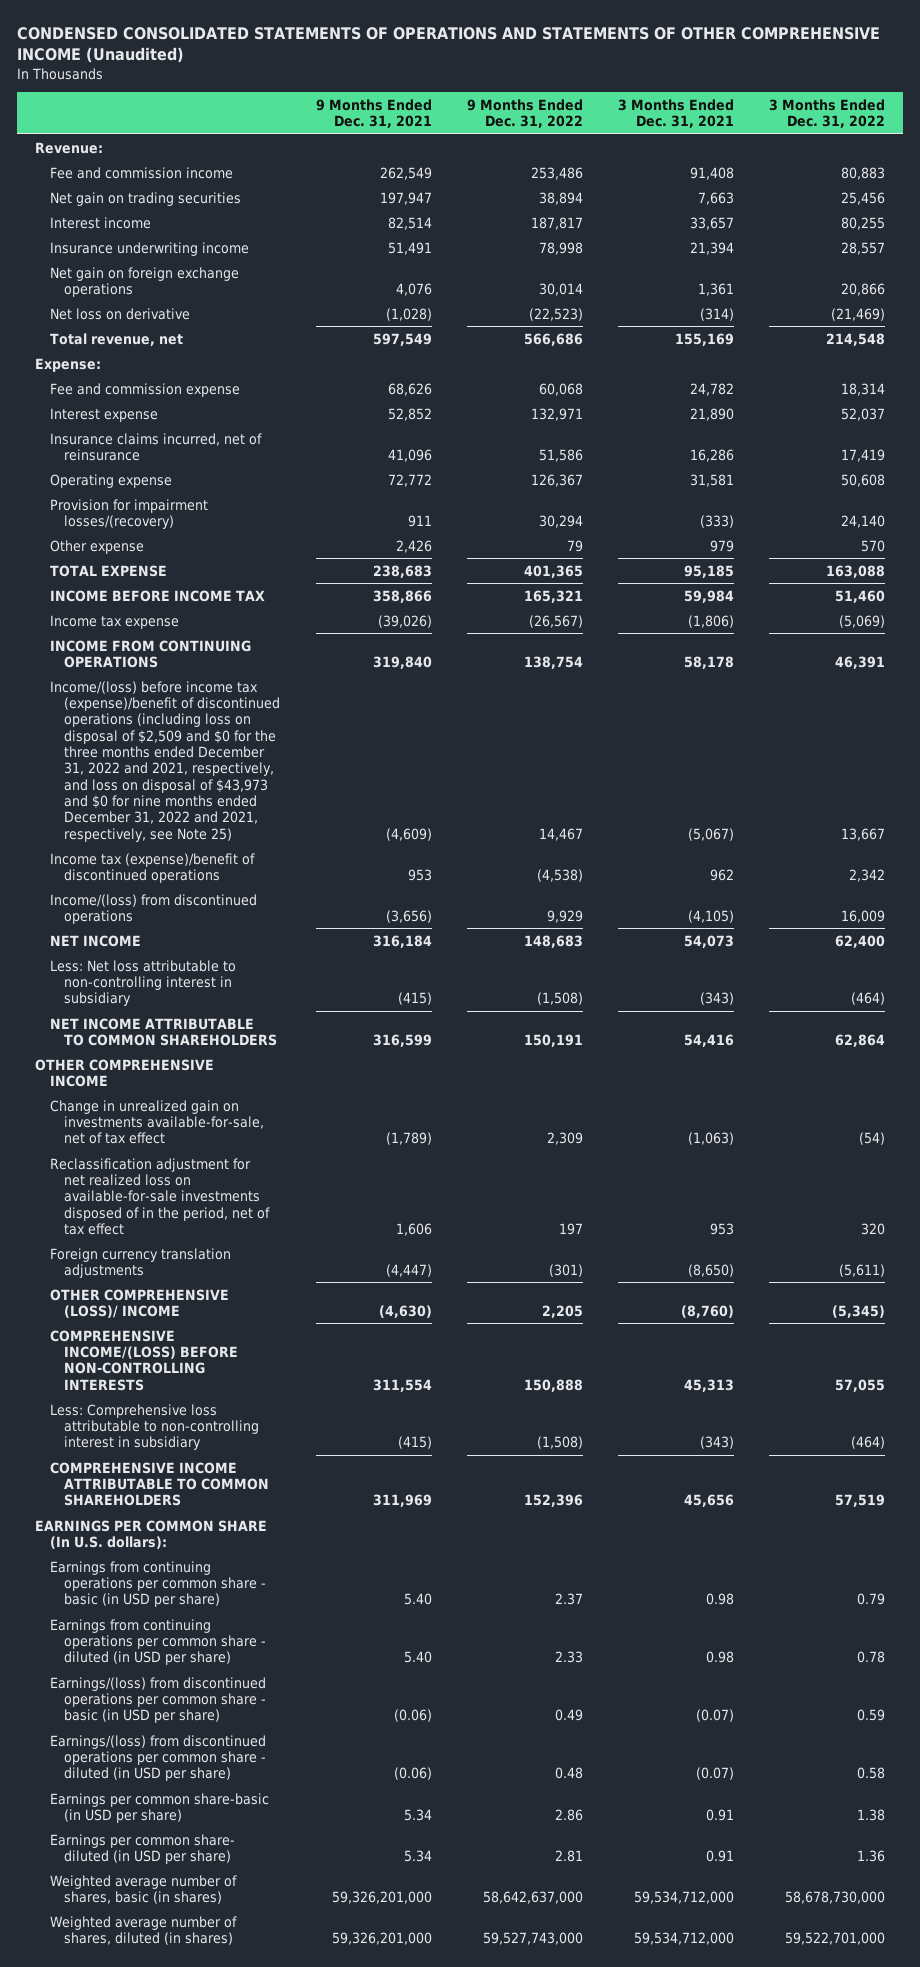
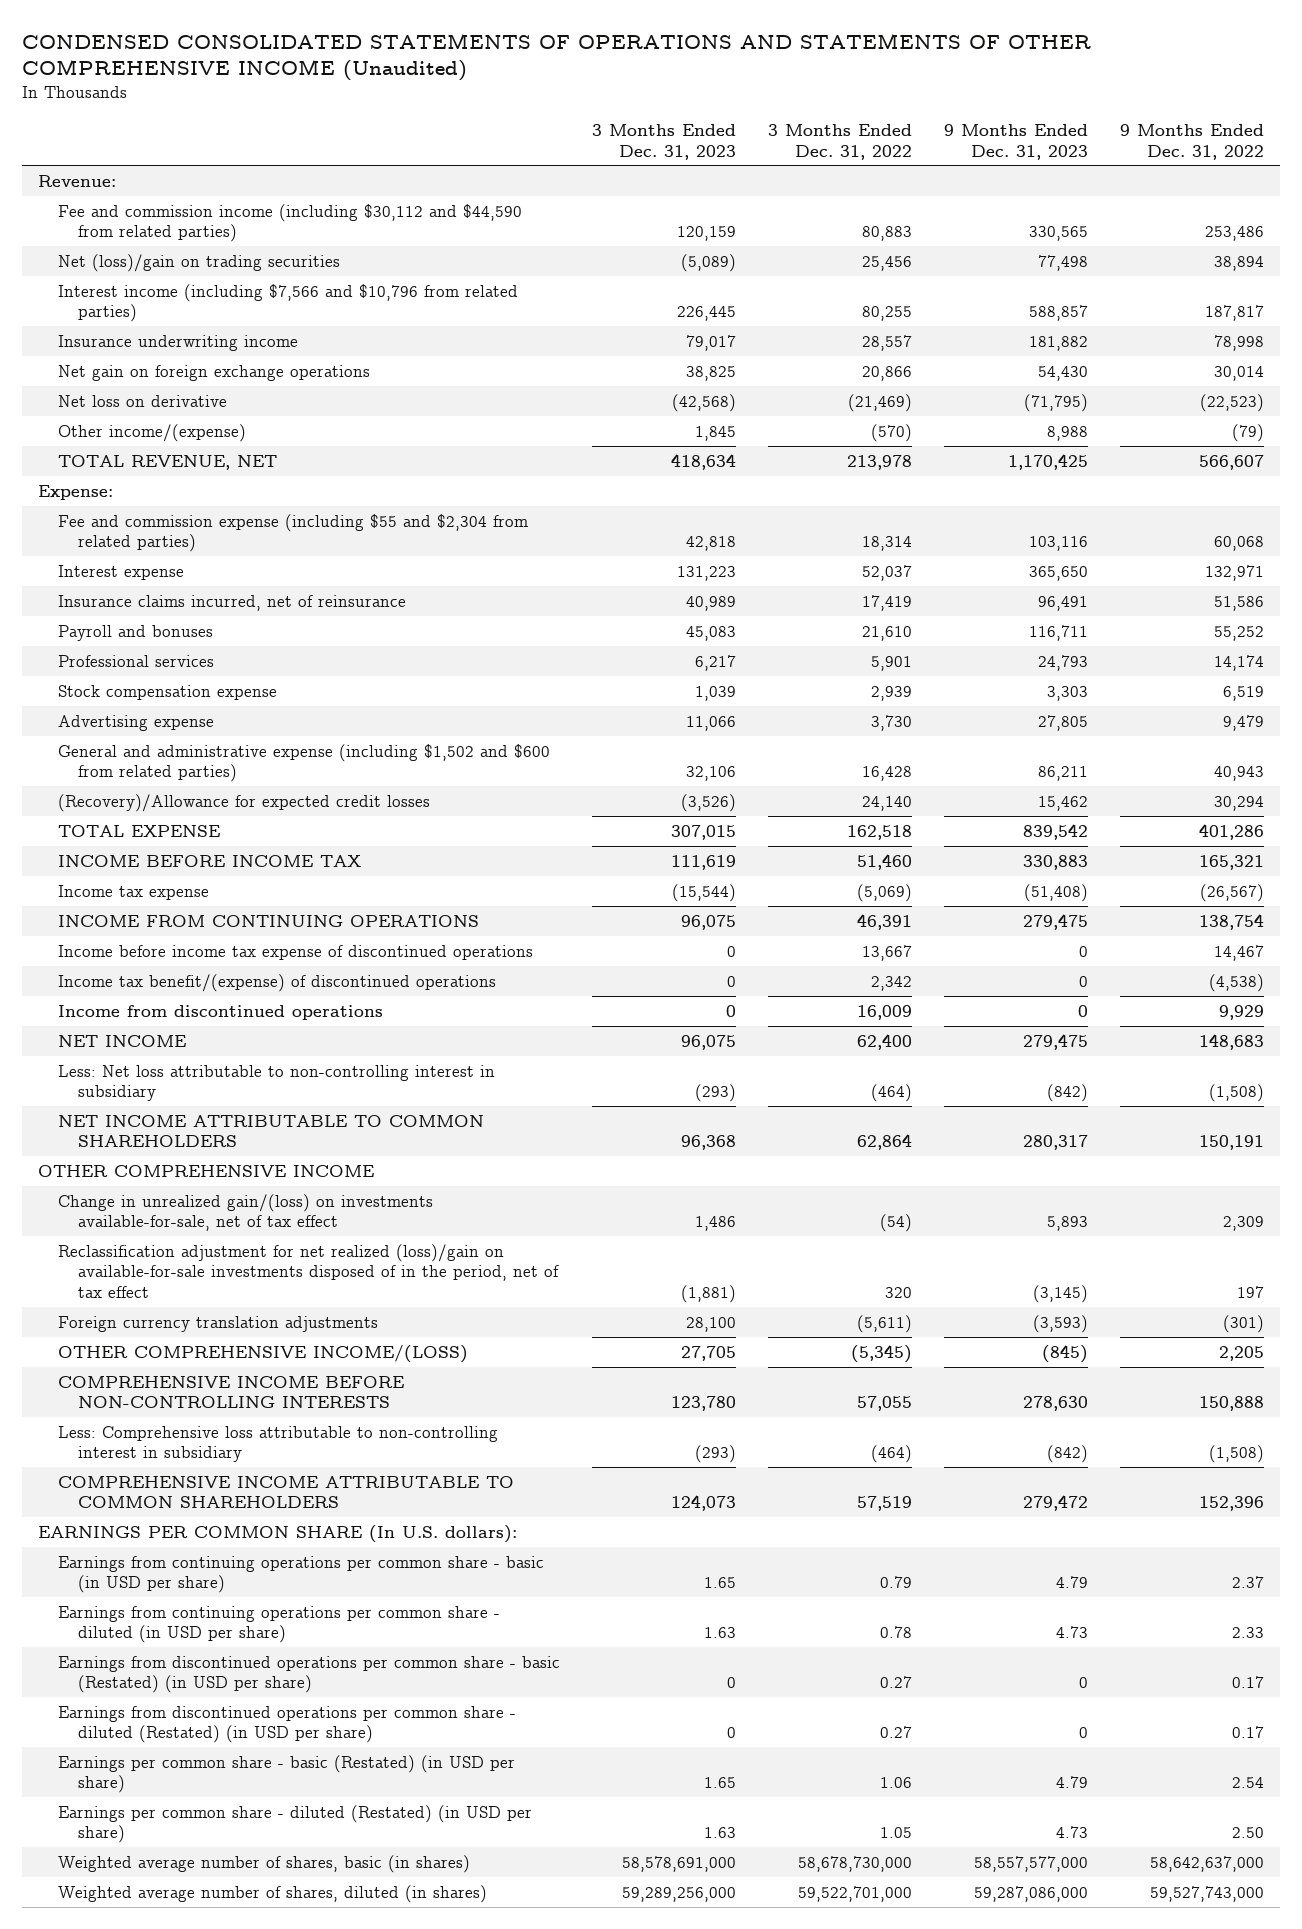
[315,99,432,129] 9 Months Ended Dec. 31, 2021 -> none
[617,99,734,129] 3 Months Ended Dec. 31, 2021 -> none
none -> [592,123,737,160] 3 Months Ended Dec. 31, 2023
none -> [944,123,1089,160] 9 Months Ended Dec. 31, 2023
[49,166,233,179] Fee and commission income -> [58,203,523,243] Fee and commission income (including $30,112 and $44,590 from related parties)
[49,191,241,206] Net gain on trading securities -> [58,253,341,272] Net (loss)/gain on trading securities
[49,216,151,229] Interest income -> [58,283,519,323] Interest income (including $7,566 and $10,796 from related parties)
none -> [58,423,247,442] Other income/(expense)
[49,332,183,346] Total revenue, net -> [58,454,278,470] TOTAL REVENUE, NET
[523,332,583,346] 566,686 -> [1199,454,1265,470] 566,607
[826,332,886,346] 214,548 -> [847,454,913,470] 213,978
[49,382,240,397] Fee and commission expense -> [58,513,529,553] Fee and commission expense (including $55 and $2,304 from related parties)
[49,473,172,488] Operating expense -> none
[49,539,144,554] Other expense -> none
none -> [58,624,214,641] Payroll and bonuses
none -> [58,654,215,667] Professional services
none -> [58,684,278,700] Stock compensation expense
none -> [58,714,215,731] Advertising expense
none -> [58,743,551,783] General and administrative expense (including $1,502 and $600 from related parties)
[49,498,208,529] Provision for impairment losses/(recovery) -> [58,793,431,812] (Recovery)/Allowance for expected credit losses
[523,564,583,578] 401,365 -> [1199,823,1265,840] 401,286
[826,564,886,578] 163,088 -> [847,824,913,840] 162,518
[49,680,281,842] Income/(loss) before income tax (expense)/benefit of discontinued operations (including loss on disposal of $2,509 and $0 for the three months ended December 31, 2022 and 2021, respectively, and loss on disposal of $43,973 and $0 for nine months ended December 31, 2022 and 2021, respectively, see Note 25) -> [58,944,534,960] Income before income tax expense of discontinued operations
[49,852,255,883] Income tax (expense)/benefit of discontinued operations -> [58,973,497,992] Income tax benefit/(expense) of discontinued operations
[49,893,257,924] Income/(loss) from discontinued operations -> [58,1004,384,1020] Income from discontinued operations
[49,1099,265,1145] Change in unrealized gain on investments available-for-sale, net of tax effect -> [58,1193,434,1232] Change in unrealized gain/(loss) on investments available-for-sale, net of tax effect
[49,1157,271,1235] Reclassification adjustment for net realized loss on available-for-sale investments disposed of in the period, net of tax effect -> [58,1243,560,1298] Reclassification adjustment for net realized (loss)/gain on available-for-sale investments disposed of in the period, net of tax effect
[49,1288,229,1318] OTHER COMPREHENSIVE (LOSS)/ INCOME -> [58,1344,469,1363] OTHER COMPREHENSIVE INCOME/(LOSS)
[49,1329,239,1391] COMPREHENSIVE INCOME/(LOSS) BEFORE NON-CONTROLLING INTERESTS -> [58,1375,405,1409] COMPREHENSIVE INCOME BEFORE NON-CONTROLLING INTERESTS
[49,1676,267,1724] Earnings/(loss) from discontinued operations per common share - basic (in USD per share) -> [58,1655,561,1694] Earnings from discontinued operations per common share - basic (Restated) (in USD per share)
[554,1709,583,1722] 0.49 -> [1232,1676,1265,1689] 0.17
[857,1709,886,1722] 0.59 -> [880,1676,913,1689] 0.27
[49,1734,267,1782] Earnings/(loss) from discontinued operations per common share - diluted (in USD per share) -> [58,1705,517,1744] Earnings from discontinued operations per common share - diluted (Restated) (in USD per share)
[554,1767,583,1780] 0.48 -> [1232,1726,1265,1739] 0.17
[857,1767,886,1780] 0.58 -> [880,1726,913,1739] 0.27
[49,1792,269,1823] Earnings per common share-basic (in USD per share) -> [58,1754,516,1794] Earnings per common share - basic (Restated) (in USD per share)
[554,1808,583,1821] 2.86 -> [1232,1777,1265,1789] 2.54
[857,1808,886,1821] 1.38 -> [880,1777,913,1789] 1.06
[49,1833,235,1864] Earnings per common share- diluted (in USD per share) -> [58,1804,533,1844] Earnings per common share - diluted (Restated) (in USD per share)
[554,1849,583,1862] 2.81 -> [1232,1827,1265,1839] 2.50
[857,1849,886,1862] 1.36 -> [880,1827,913,1839] 1.05

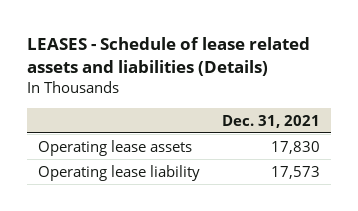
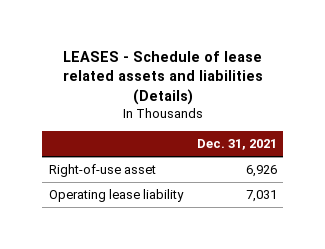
[37,139,192,156] Operating lease assets -> none
none -> [48,164,156,178] Right-of-use asset
[270,165,320,179] 17,573 -> [245,190,277,203] 7,031

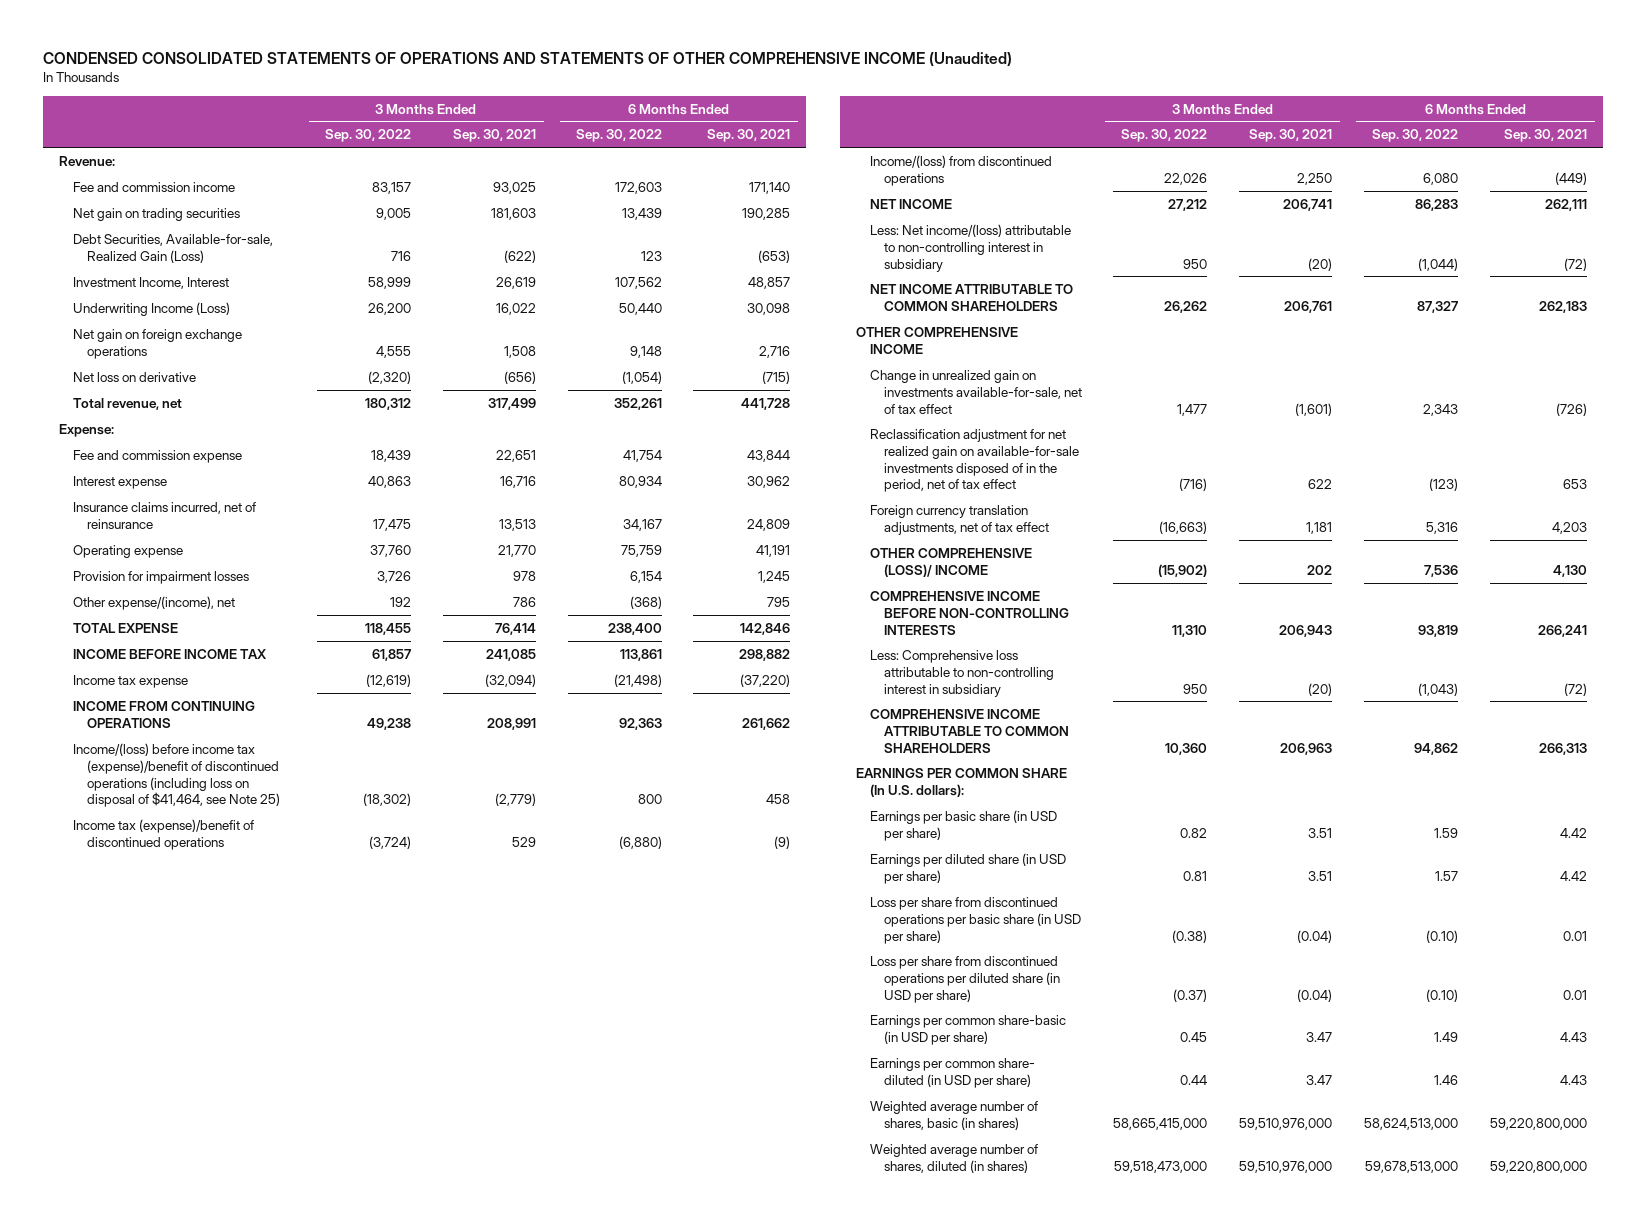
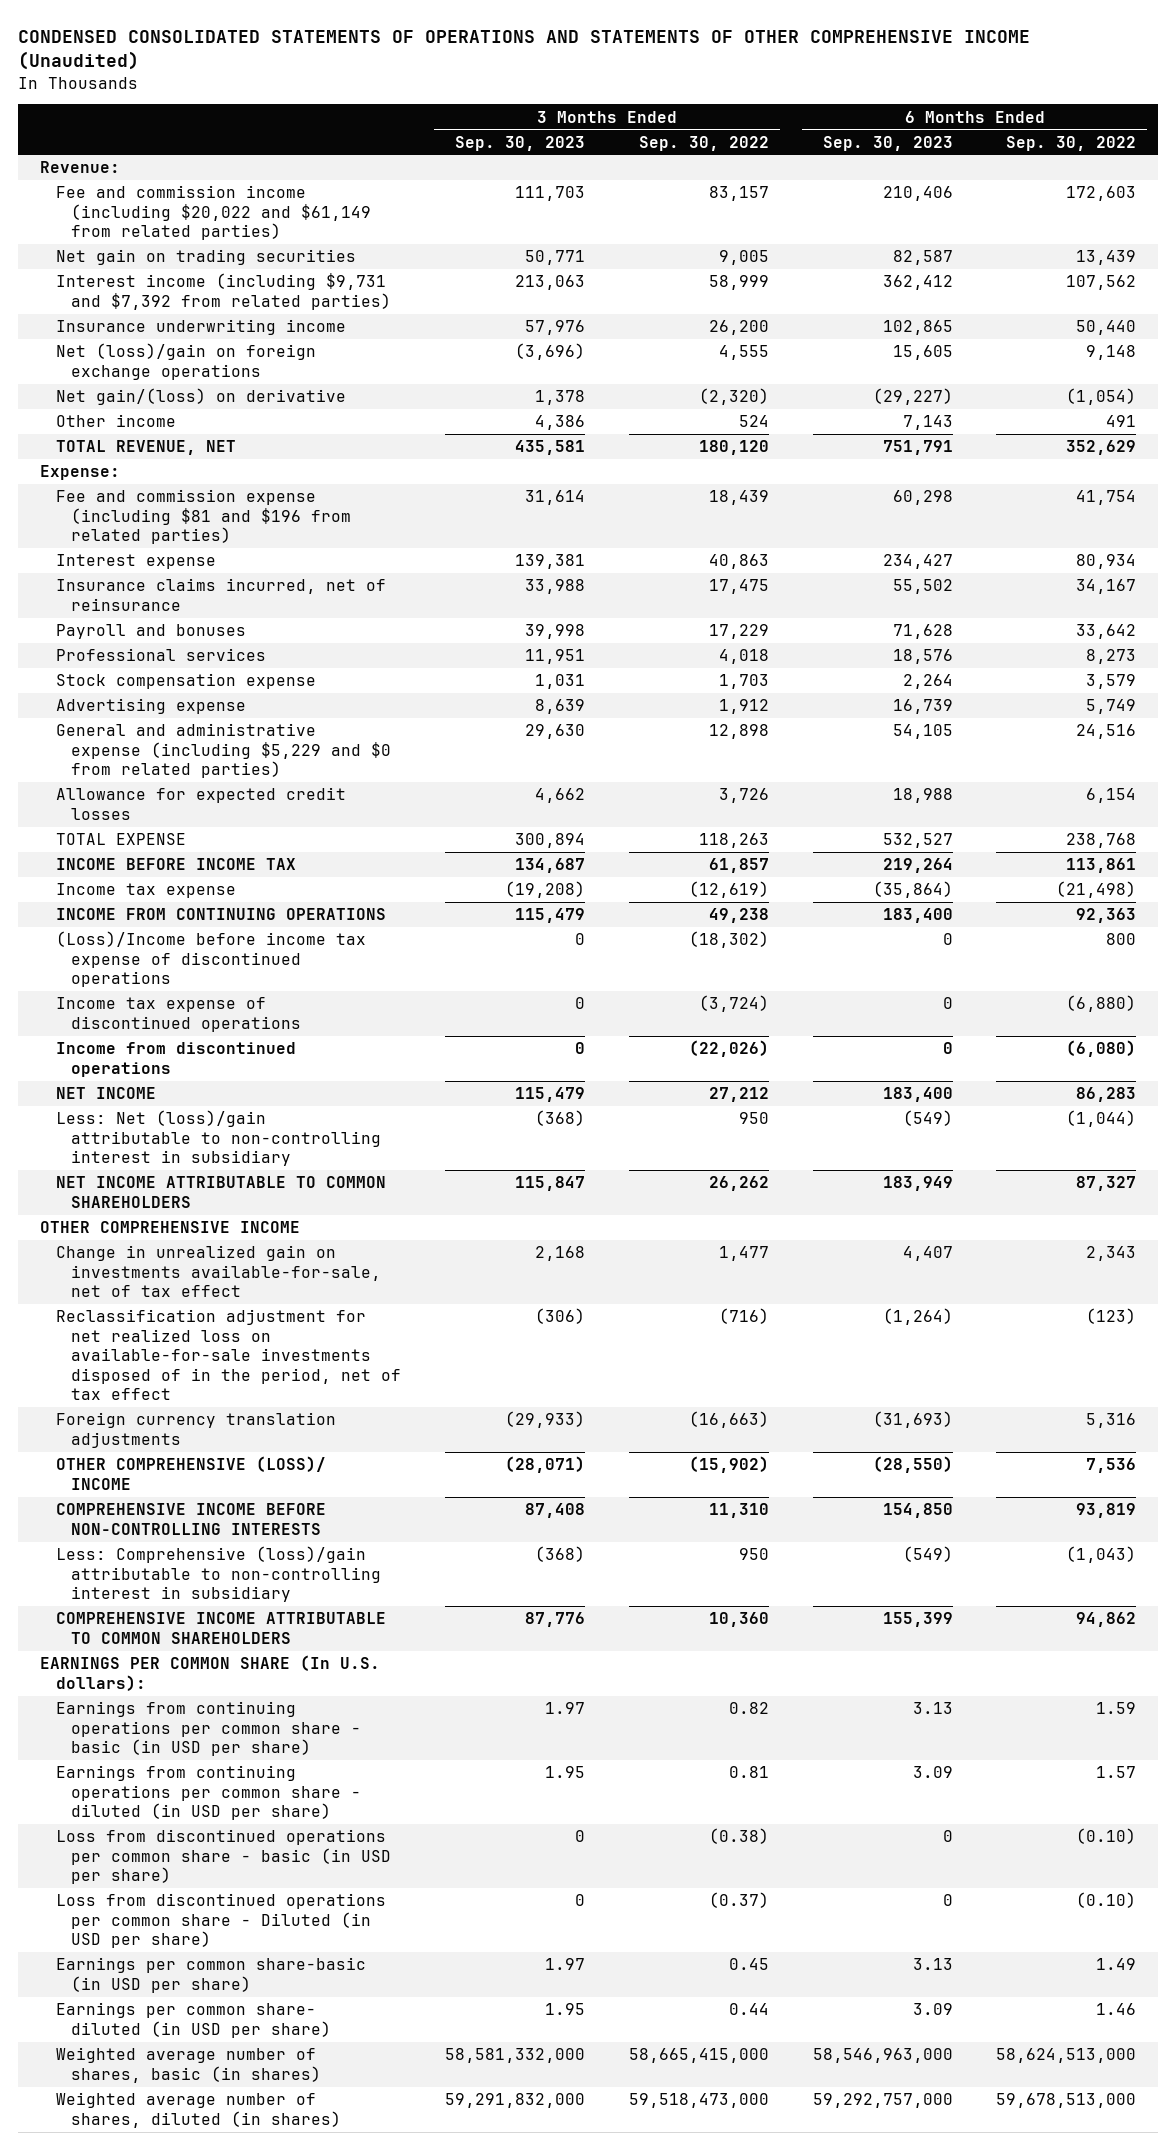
[452,129,536,143] Sep. 30, 2021 -> none
[707,129,791,143] Sep. 30, 2021 -> none
none -> [455,135,586,151] Sep. 30, 2023
none -> [822,135,953,151] Sep. 30, 2023
[73,181,236,192] Fee and commission income -> [55,185,372,241] Fee and commission income (including $20,022 and $61,149 from related parties)
[73,233,274,263] Debt Securities, Available-for-sale, Realized Gain (Loss) -> none
[73,276,230,289] Investment Income, Interest -> [55,273,392,310] Interest income (including $9,731 and $7,392 from related parties)
[73,301,231,316] Underwriting Income (Loss) -> [55,319,346,336] Insurance underwriting income
[73,328,243,359] Net gain on foreign exchange operations -> [55,343,316,380] Net (loss)/gain on foreign exchange operations
[73,371,197,382] Net loss on derivative -> [55,388,346,406] Net gain/(loss) on derivative
none -> [55,414,176,428] Other income
[73,397,183,410] Total revenue, net -> [55,440,236,456] TOTAL REVENUE, NET
[364,397,411,410] 180,312 -> [698,440,769,456] 180,120
[613,397,662,410] 352,261 -> [1066,440,1137,456] 352,629
[73,449,243,463] Fee and commission expense -> [55,489,352,545] Fee and commission expense (including $81 and $196 from related parties)
[73,544,184,558] Operating expense -> none
[73,595,236,610] Other expense/(income), net -> none
none -> [55,624,246,640] Payroll and bonuses
none -> [55,648,266,662] Professional services
none -> [55,673,316,690] Stock compensation expense
none -> [55,698,246,715] Advertising expense
none -> [55,723,392,779] General and administrative expense (including $5,229 and $0 from related parties)
[73,570,250,584] Provision for impairment losses -> [55,787,346,820] Allowance for expected credit losses
[364,622,411,635] 118,455 -> [698,833,769,849] 118,263
[607,622,662,635] 238,400 -> [1066,833,1137,849] 238,768
[73,742,280,808] Income/(loss) before income tax (expense)/benefit of discontinued operations (including loss on disposal of $41,464, see Note 25) -> [55,931,366,988] (Loss)/Income before income tax expense of discontinued operations
[73,818,255,850] Income tax (expense)/benefit of discontinued operations -> [55,997,302,1032] Income tax expense of discontinued operations
[869,154,1052,186] Income/(loss) from discontinued operations -> [55,1042,296,1077] Income from discontinued operations
[1164,172,1208,185] 22,026 -> [688,1040,769,1058] (22,026)
[1423,172,1459,185] 6,080 -> [1066,1040,1137,1058] (6,080)
[869,223,1071,272] Less: Net income/(loss) attributable to non-controlling interest in subsidiary -> [55,1110,382,1167] Less: Net (loss)/gain attributable to non-controlling interest in subsidiary
[869,428,1079,493] Reclassification adjustment for net realized gain on available-for-sale investments disposed of in the period, net of tax effect -> [55,1309,402,1401] Reclassification adjustment for net realized loss on available-for-sale investments disposed of in the period, net of tax effect
[869,504,1049,535] Foreign currency translation adjustments, net of tax effect -> [55,1412,336,1448] Foreign currency translation adjustments
[869,649,1054,697] Less: Comprehensive loss attributable to non-controlling interest in subsidiary -> [55,1546,382,1603] Less: Comprehensive (loss)/gain attributable to non-controlling interest in subsidiary
[869,809,1057,841] Earnings per basic share (in USD per share) -> [55,1701,362,1757] Earnings from continuing operations per common share - basic (in USD per share)
[869,852,1066,884] Earnings per diluted share (in USD per share) -> [55,1765,362,1821] Earnings from continuing operations per common share - diluted (in USD per share)
[869,896,1081,944] Loss per share from discontinued operations per basic share (in USD per share) -> [55,1829,392,1885] Loss from discontinued operations per common share - basic (in USD per share)
[869,955,1060,1003] Loss per share from discontinued operations per diluted share (in USD per share) -> [55,1893,386,1949] Loss from discontinued operations per common share - Diluted (in USD per share)

